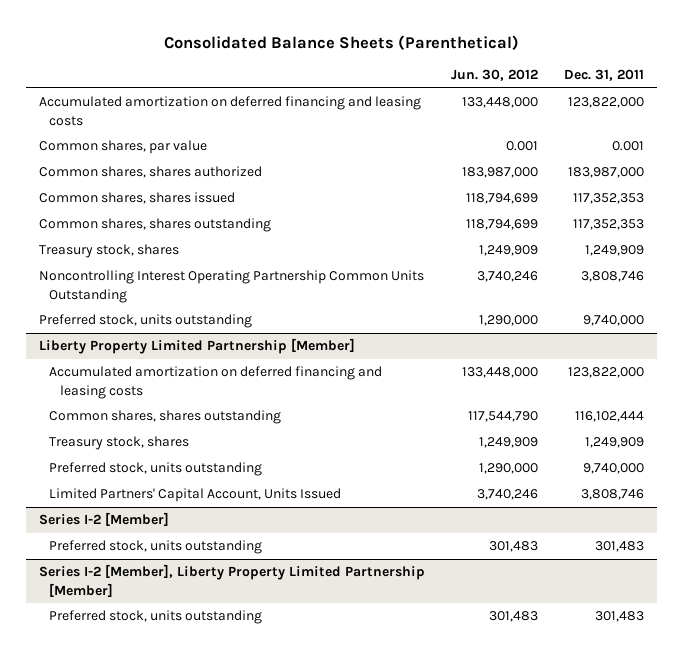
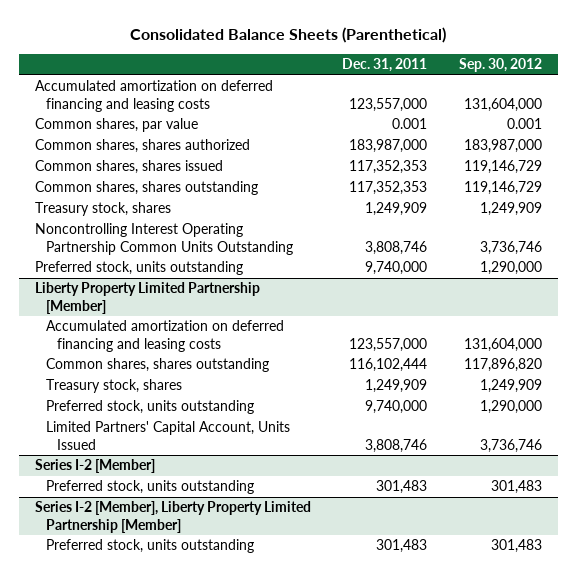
[451,69,539,82] Jun. 30, 2012 -> none
none -> [458,58,542,73] Sep. 30, 2012
[568,97,645,109] 123,822,000 -> [349,97,428,112] 123,557,000
[568,367,645,379] 123,822,000 -> [349,337,428,352] 123,557,000

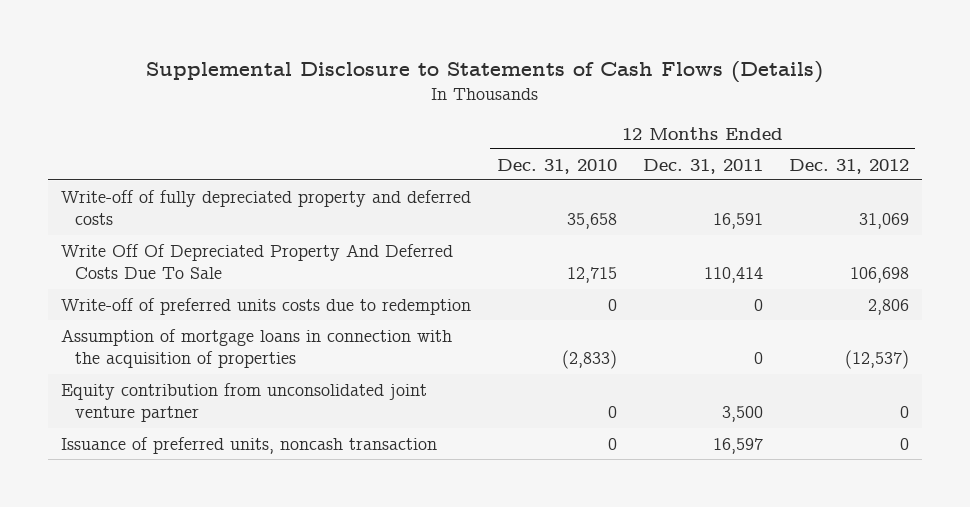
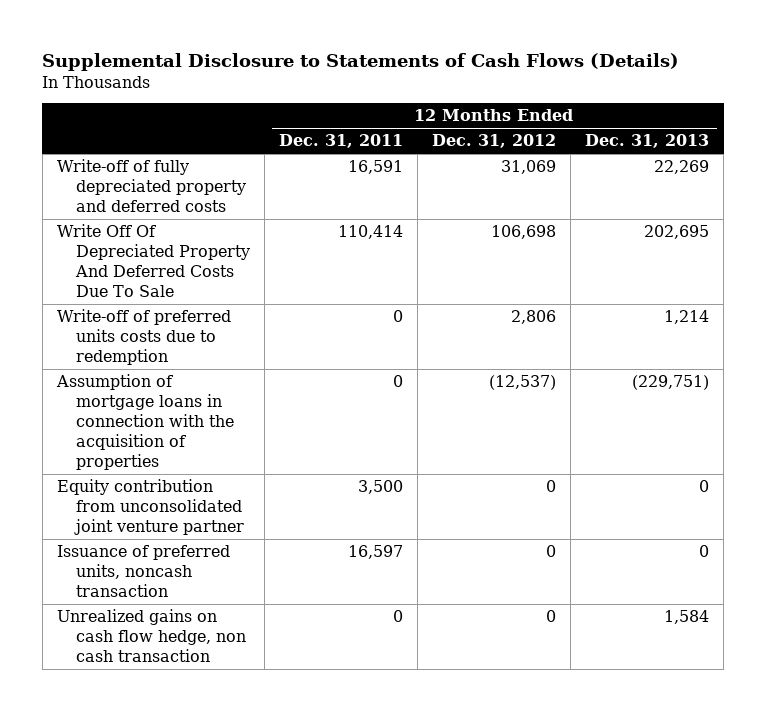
[496,158,617,174] Dec. 31, 2010 -> none
none -> [585,134,710,149] Dec. 31, 2013
none -> [56,609,247,663] Unrealized gains on cash flow hedge, non cash transaction

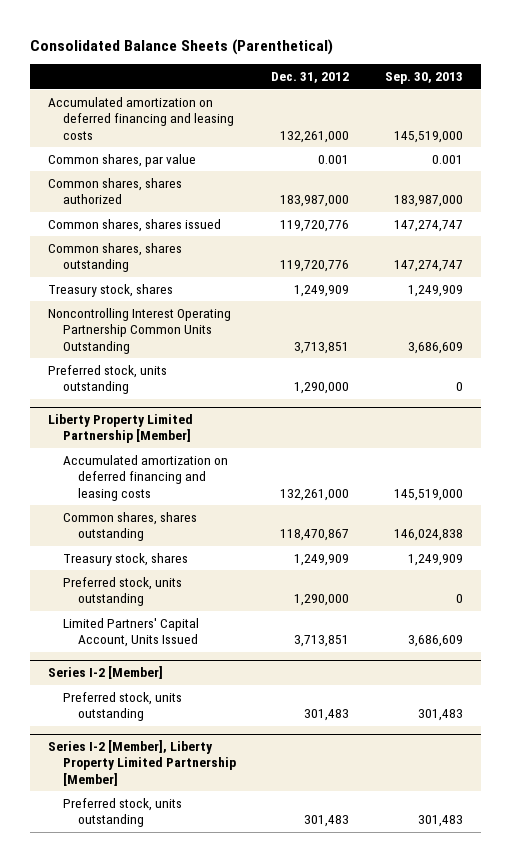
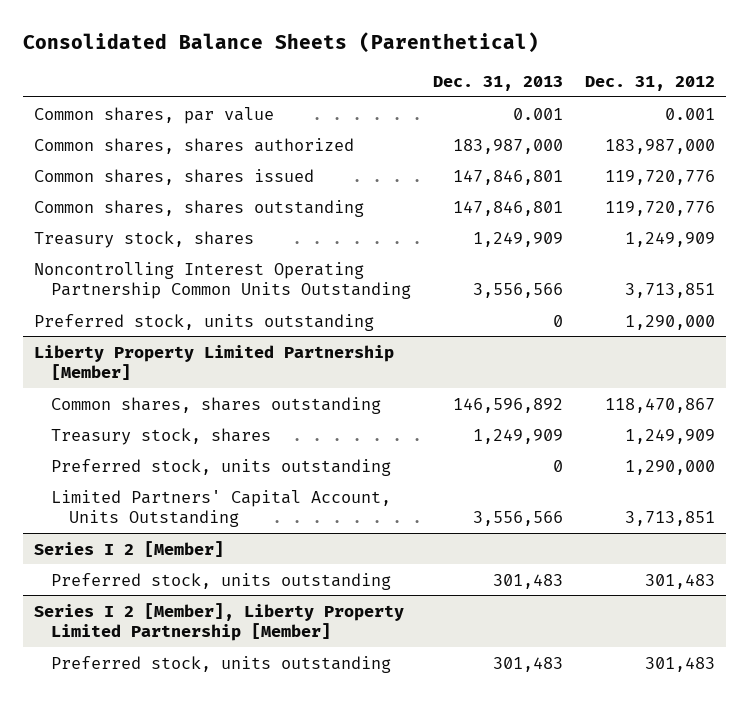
[384,72,463,85] Sep. 30, 2013 -> none
none -> [433,75,564,91] Dec. 31, 2013
[47,96,234,140] Accumulated amortization on deferred financing and leasing costs -> none
[62,454,228,501] Accumulated amortization on deferred financing and leasing costs -> none
[62,617,199,648] Limited Partners' Capital Account, Units Issued -> [51,489,392,528] Limited Partners' Capital Account, Units Outstanding
[47,666,163,680] Series I-2 [Member] -> [33,540,224,557] Series I 2 [Member]
[47,740,236,786] Series I-2 [Member], Liberty Property Limited Partnership [Member] -> [33,602,404,642] Series I 2 [Member], Liberty Property Limited Partnership [Member]

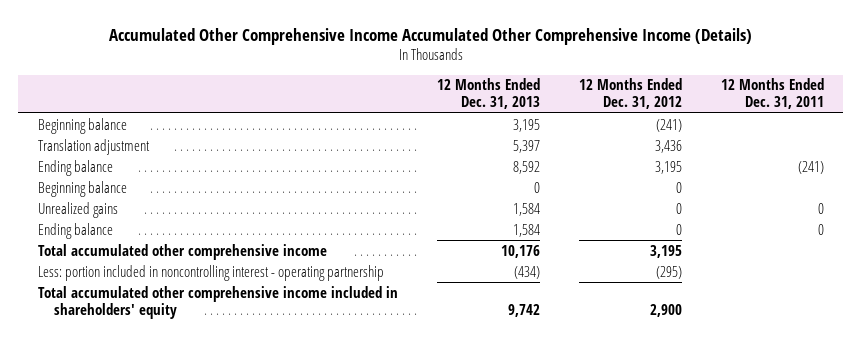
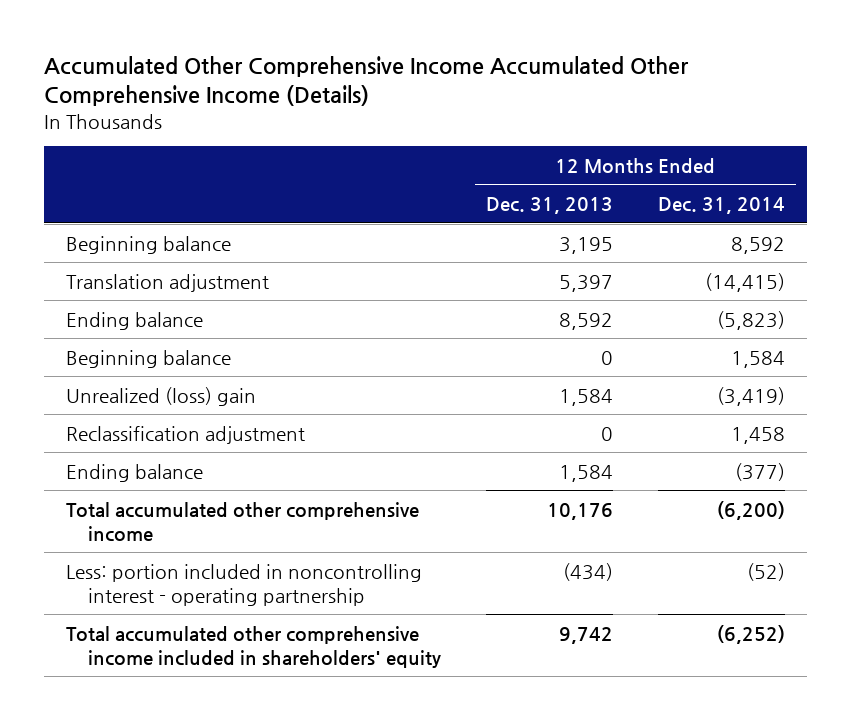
[578,78,682,110] 12 Months Ended Dec. 31, 2012 -> none
[720,78,824,110] 12 Months Ended Dec. 31, 2011 -> none
none -> [657,197,785,215] Dec. 31, 2014
[37,201,118,218] Unrealized gains -> [66,386,257,406] Unrealized (loss) gain
none -> [66,425,306,444] Reclassification adjustment

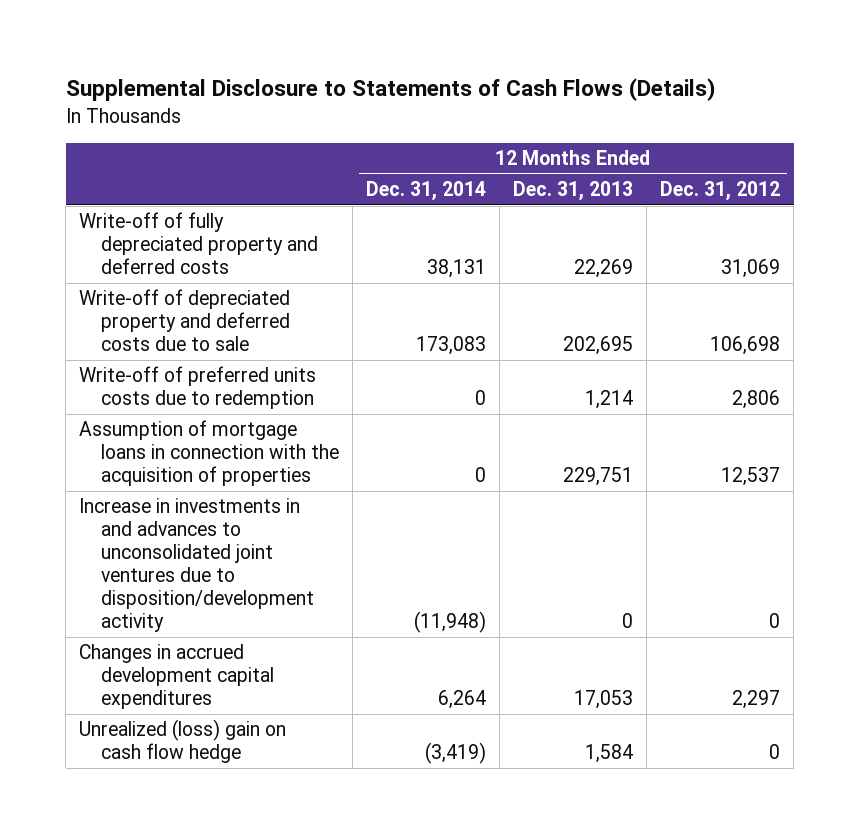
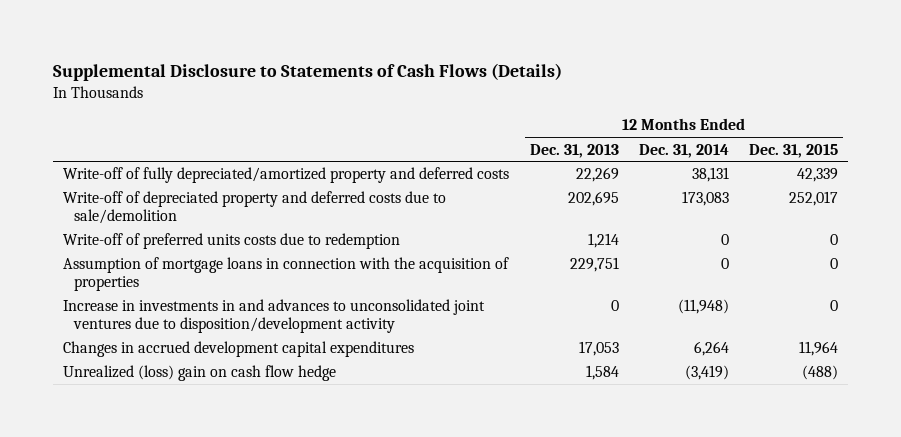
[660,181,781,202] Dec. 31, 2012 -> none
none -> [748,143,838,158] Dec. 31, 2015
[79,212,318,275] Write-off of fully depreciated property and deferred costs -> [63,167,510,184] Write-off of fully depreciated/amortized property and deferred costs
[79,289,291,352] Write-off of depreciated property and deferred costs due to sale -> [63,191,447,224] Write-off of depreciated property and deferred costs due to sale/demolition

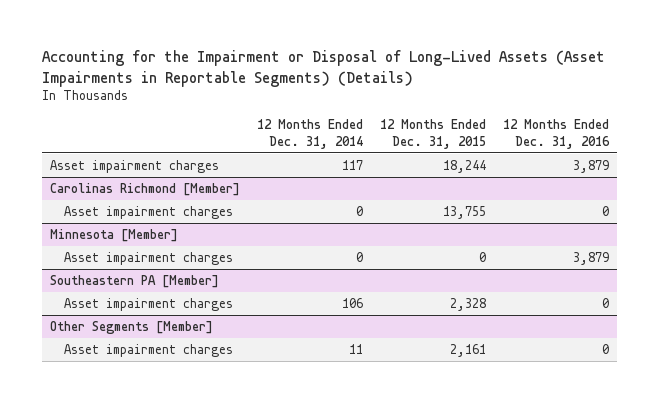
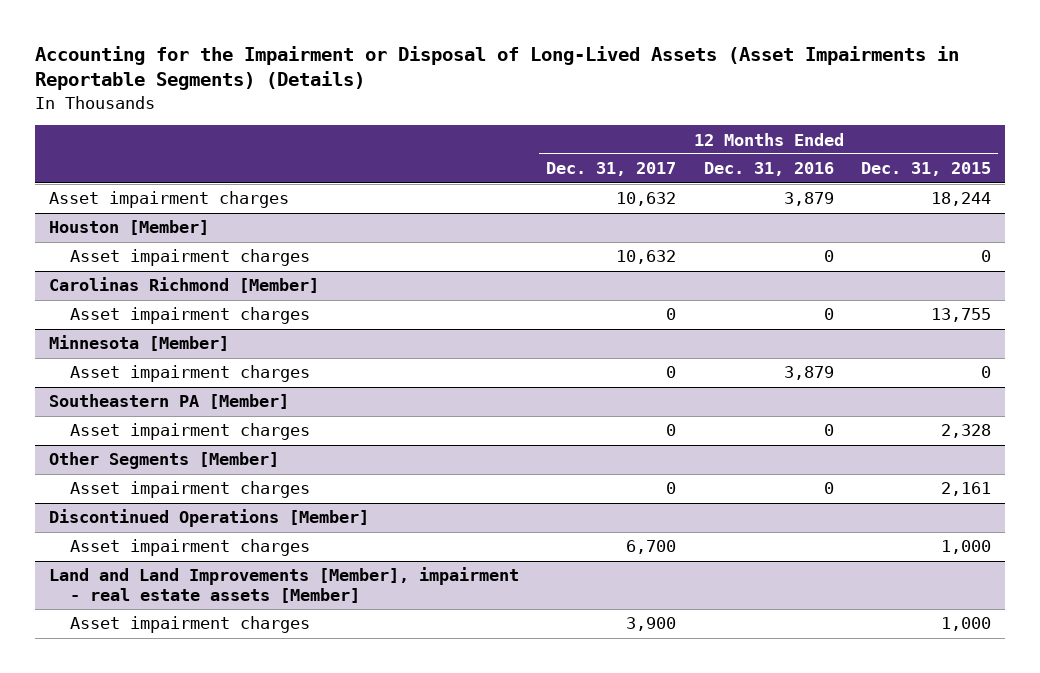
[257,119,364,149] 12 Months Ended Dec. 31, 2014 -> none
none -> [546,162,677,177] Dec. 31, 2017
none -> [48,220,209,236] Houston [Member]
none -> [70,249,311,267] Asset impairment charges
none -> [48,509,369,528] Discontinued Operations [Member]
none -> [70,539,311,557] Asset impairment charges
none -> [48,567,519,603] Land and Land Improvements [Member], impairment - real estate assets [Member]
none -> [70,616,311,634] Asset impairment charges

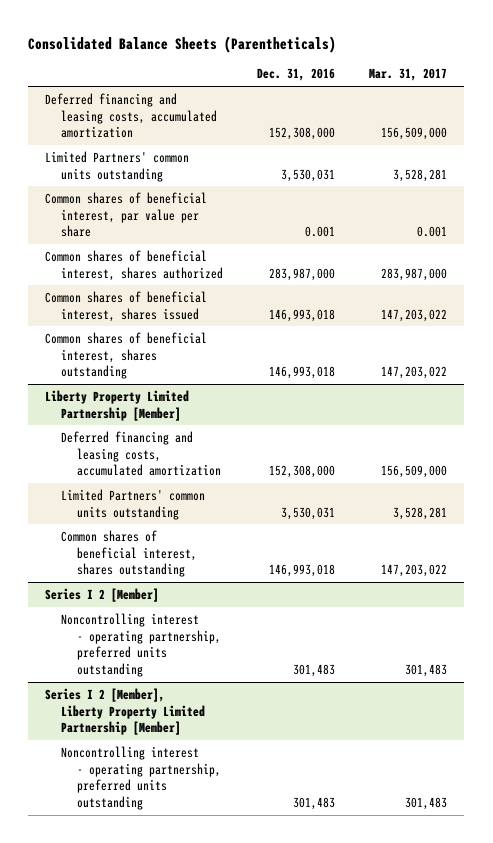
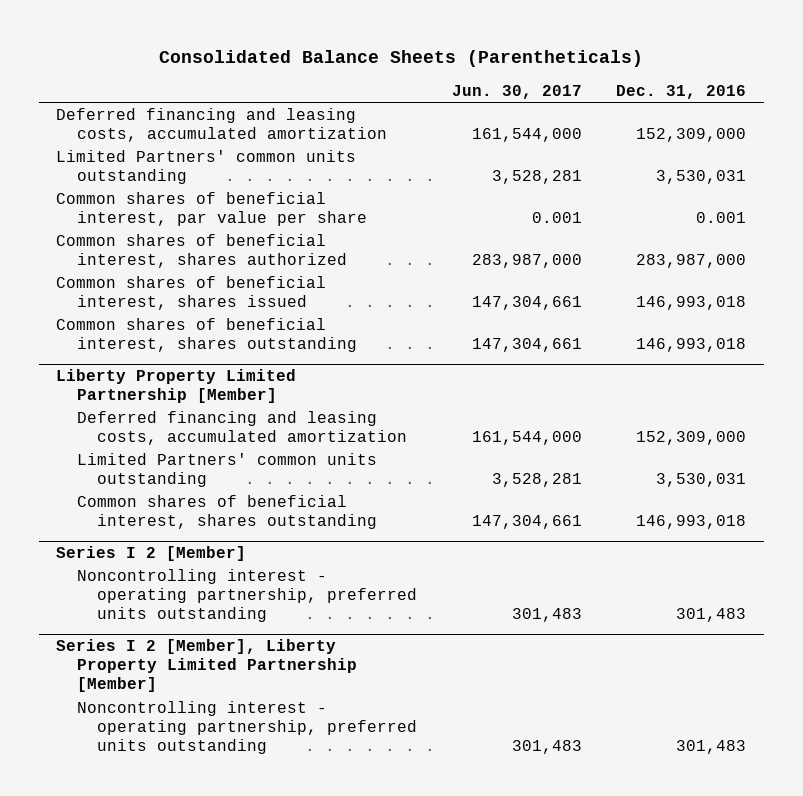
[369,68,448,82] Mar. 31, 2017 -> none
none -> [451,84,582,99] Jun. 30, 2017
[269,127,336,141] 152,308,000 -> [636,127,747,142] 152,309,000
[269,465,336,479] 152,308,000 -> [636,430,747,445] 152,309,000

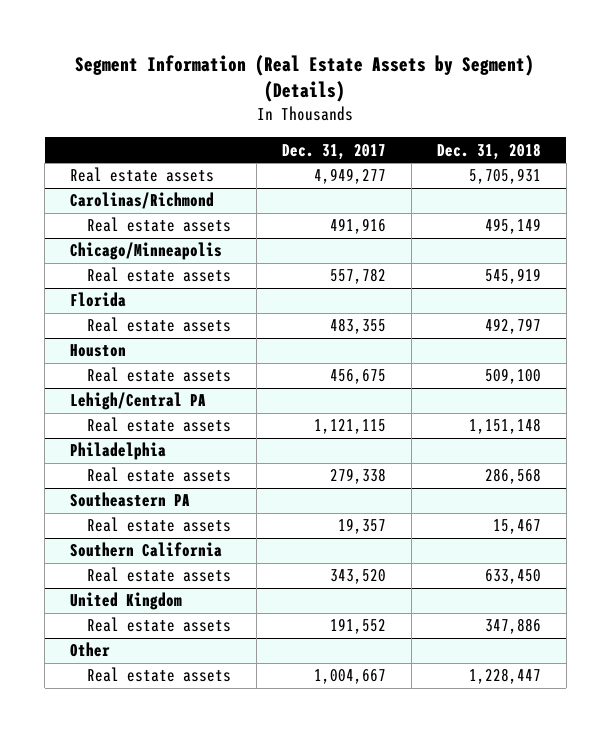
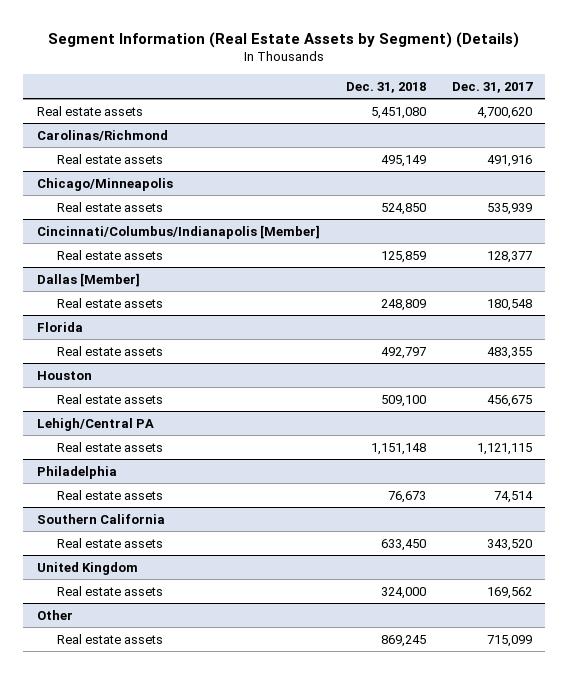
[313,168,386,185] 4,949,277 -> [477,106,533,119] 4,700,620
[468,168,541,185] 5,705,931 -> [370,106,426,119] 5,451,080
[329,268,386,285] 557,782 -> [487,202,533,215] 535,939
[484,268,541,285] 545,919 -> [380,202,426,215] 524,850
none -> [36,224,320,239] Cincinnati/Columbus/Indianapolis [Member]
none -> [56,249,163,260] Real estate assets
none -> [36,272,140,287] Dallas [Member]
none -> [56,297,163,308] Real estate assets
[69,492,190,508] Southeastern PA -> none
[86,517,231,533] Real estate assets -> none
[329,468,386,485] 279,338 -> [494,490,534,503] 74,514
[484,468,541,485] 286,568 -> [387,490,426,503] 76,673
[329,618,386,635] 191,552 -> [487,586,533,599] 169,562
[484,618,541,635] 347,886 -> [380,586,426,599] 324,000
[313,669,386,685] 1,004,667 -> [487,634,533,647] 715,099
[468,668,541,685] 1,228,447 -> [380,634,426,647] 869,245

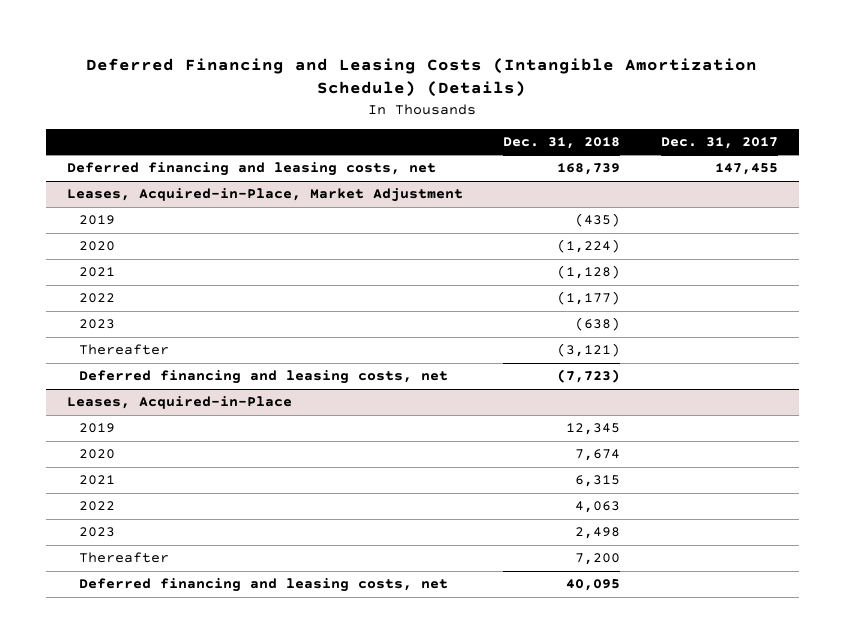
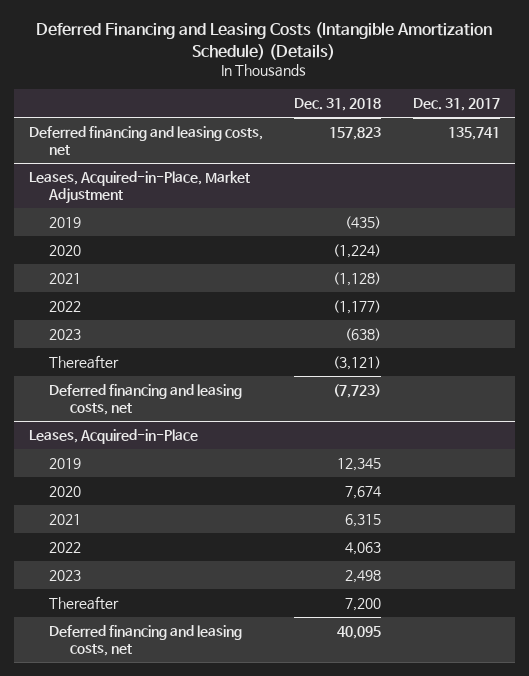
[557,163,621,176] 168,739 -> [329,127,382,141] 157,823
[715,163,779,176] 147,455 -> [447,127,500,141] 135,741

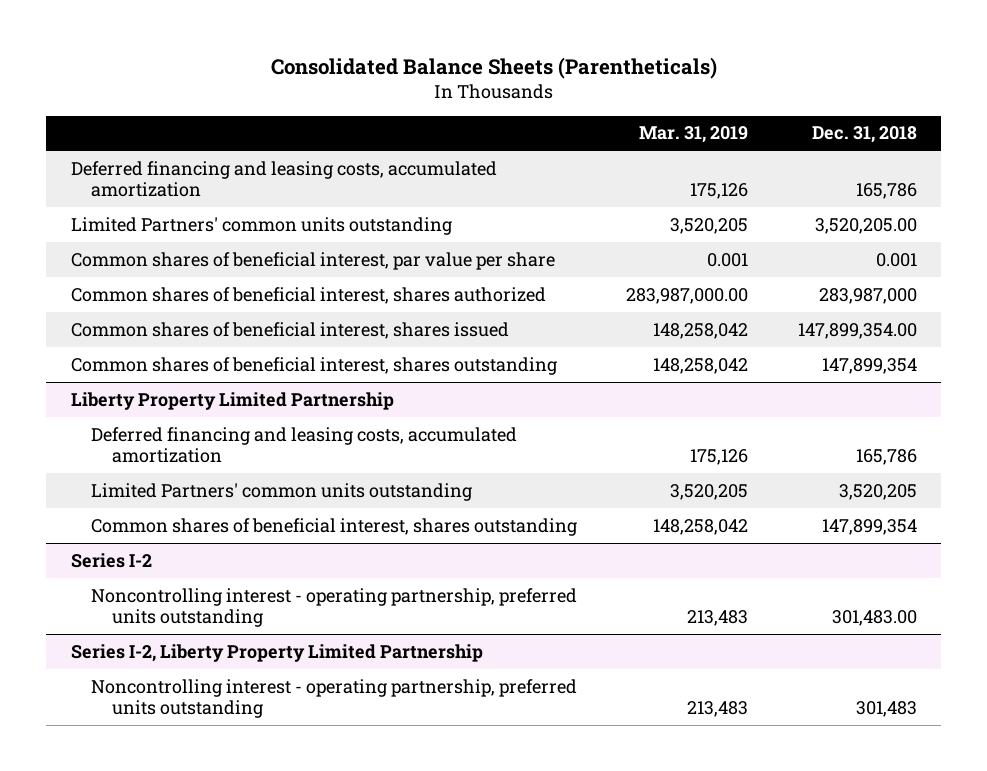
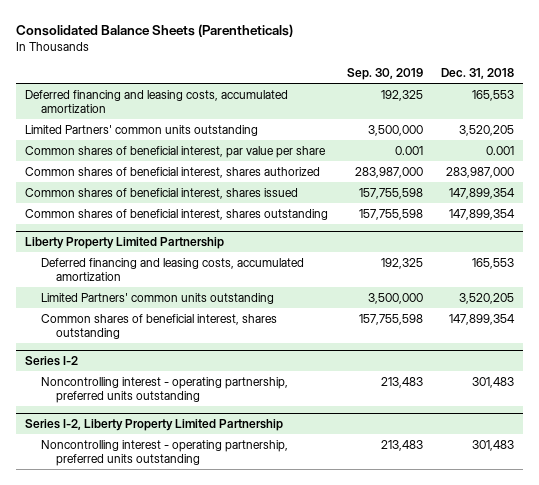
[639,126,749,144] Mar. 31, 2019 -> none
none -> [346,68,423,81] Sep. 30, 2019
[855,182,917,199] 165,786 -> [472,89,515,101] 165,553
[814,217,917,234] 3,520,205.00 -> [459,124,515,136] 3,520,205
[797,322,917,339] 147,899,354.00 -> [449,187,516,199] 147,899,354
[855,448,917,465] 165,786 -> [472,257,515,269] 165,553
[831,609,917,626] 301,483.00 -> [472,376,515,388] 301,483

